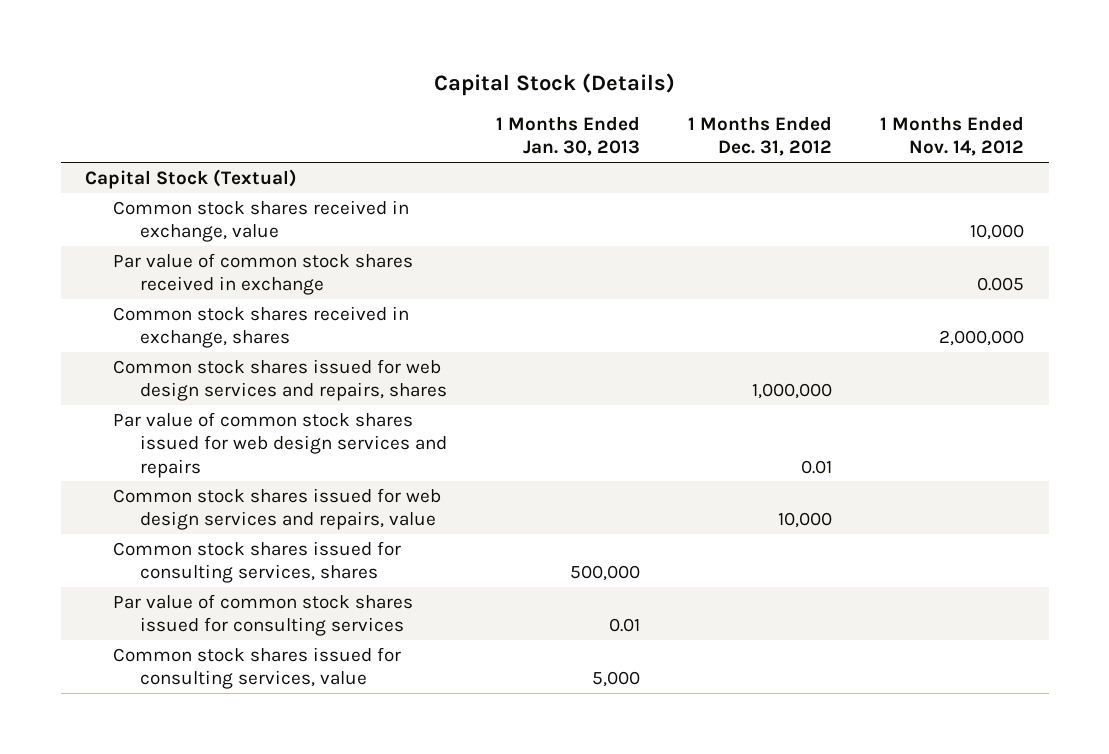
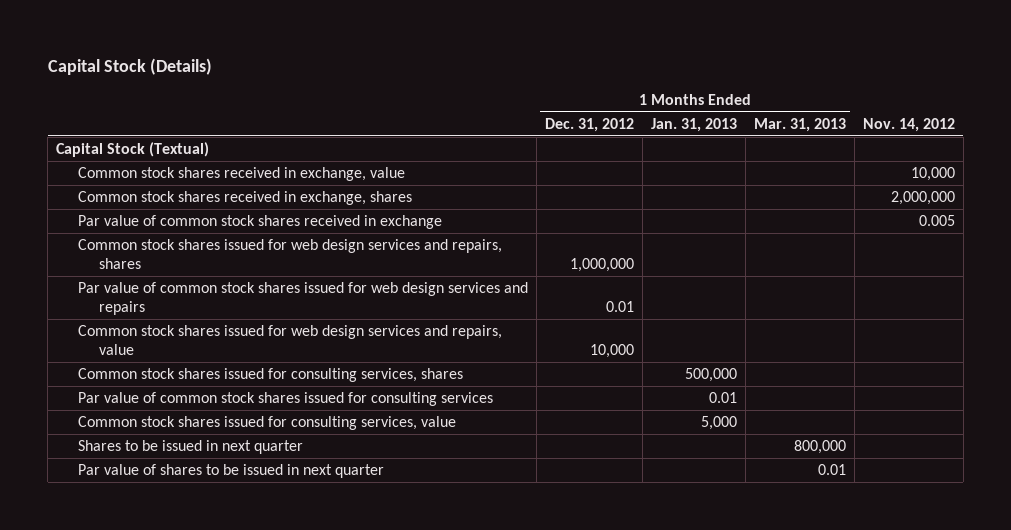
[495,115,640,157] 1 Months Ended Jan. 30, 2013 -> none
[880,115,1025,157] 1 Months Ended Nov. 14, 2012 -> none
none -> [650,117,737,132] Jan. 31, 2013
none -> [753,117,846,132] Mar. 31, 2013
none -> [862,117,955,132] Nov. 14, 2012
[112,252,413,296] Par value of common stock shares received in exchange -> [77,215,442,230] Par value of common stock shares received in exchange
none -> [77,440,303,455] Shares to be issued in next quarter
none -> [77,464,384,479] Par value of shares to be issued in next quarter

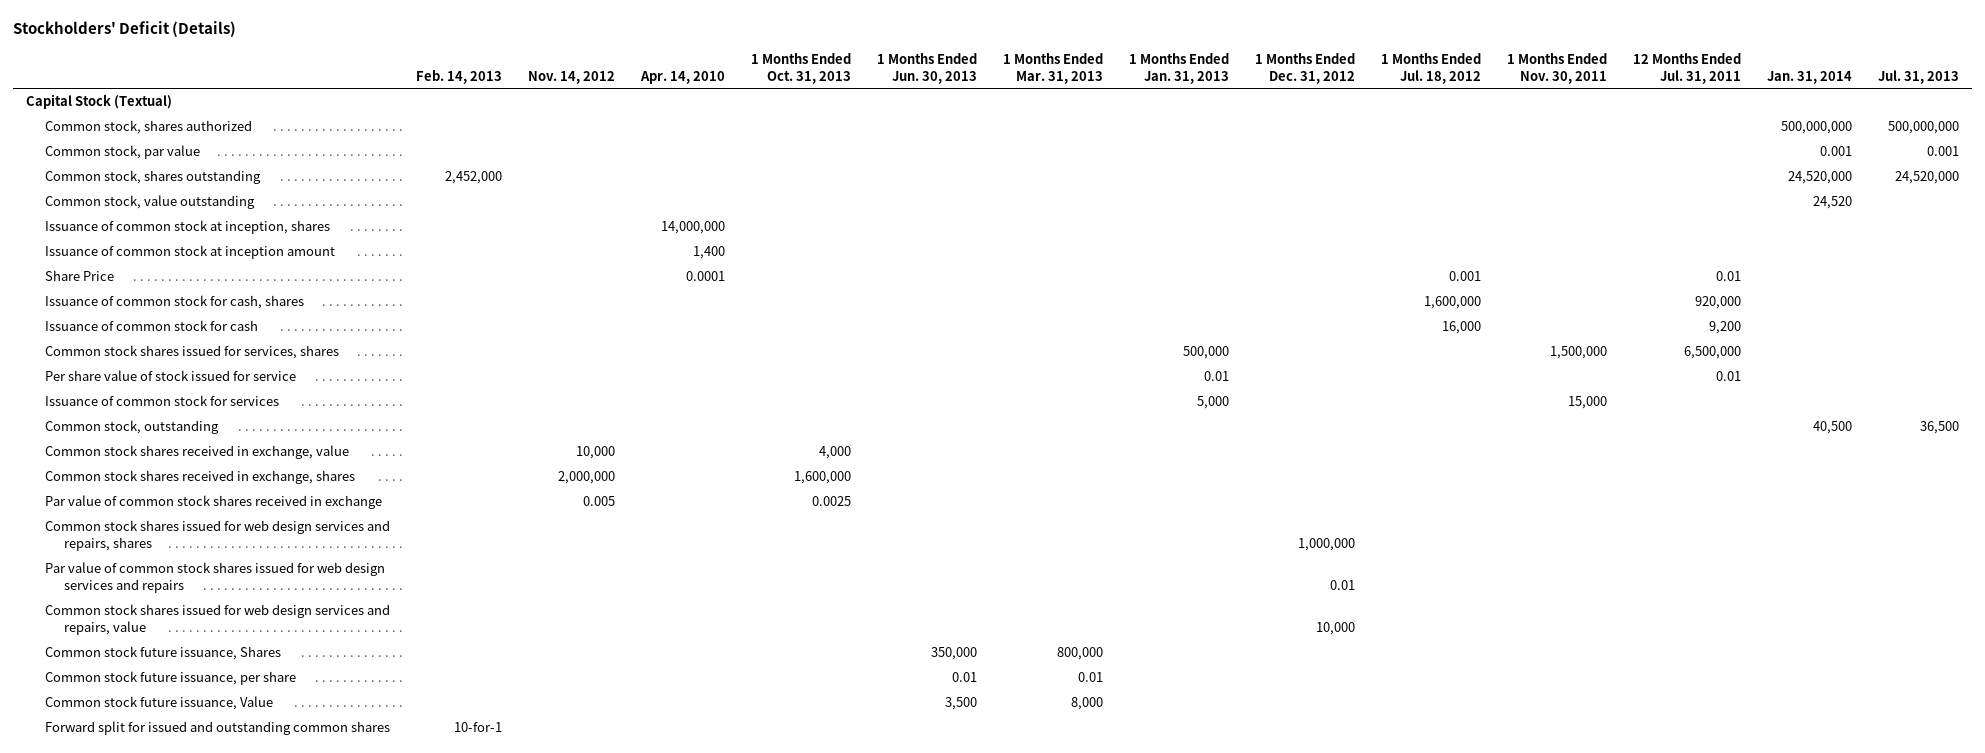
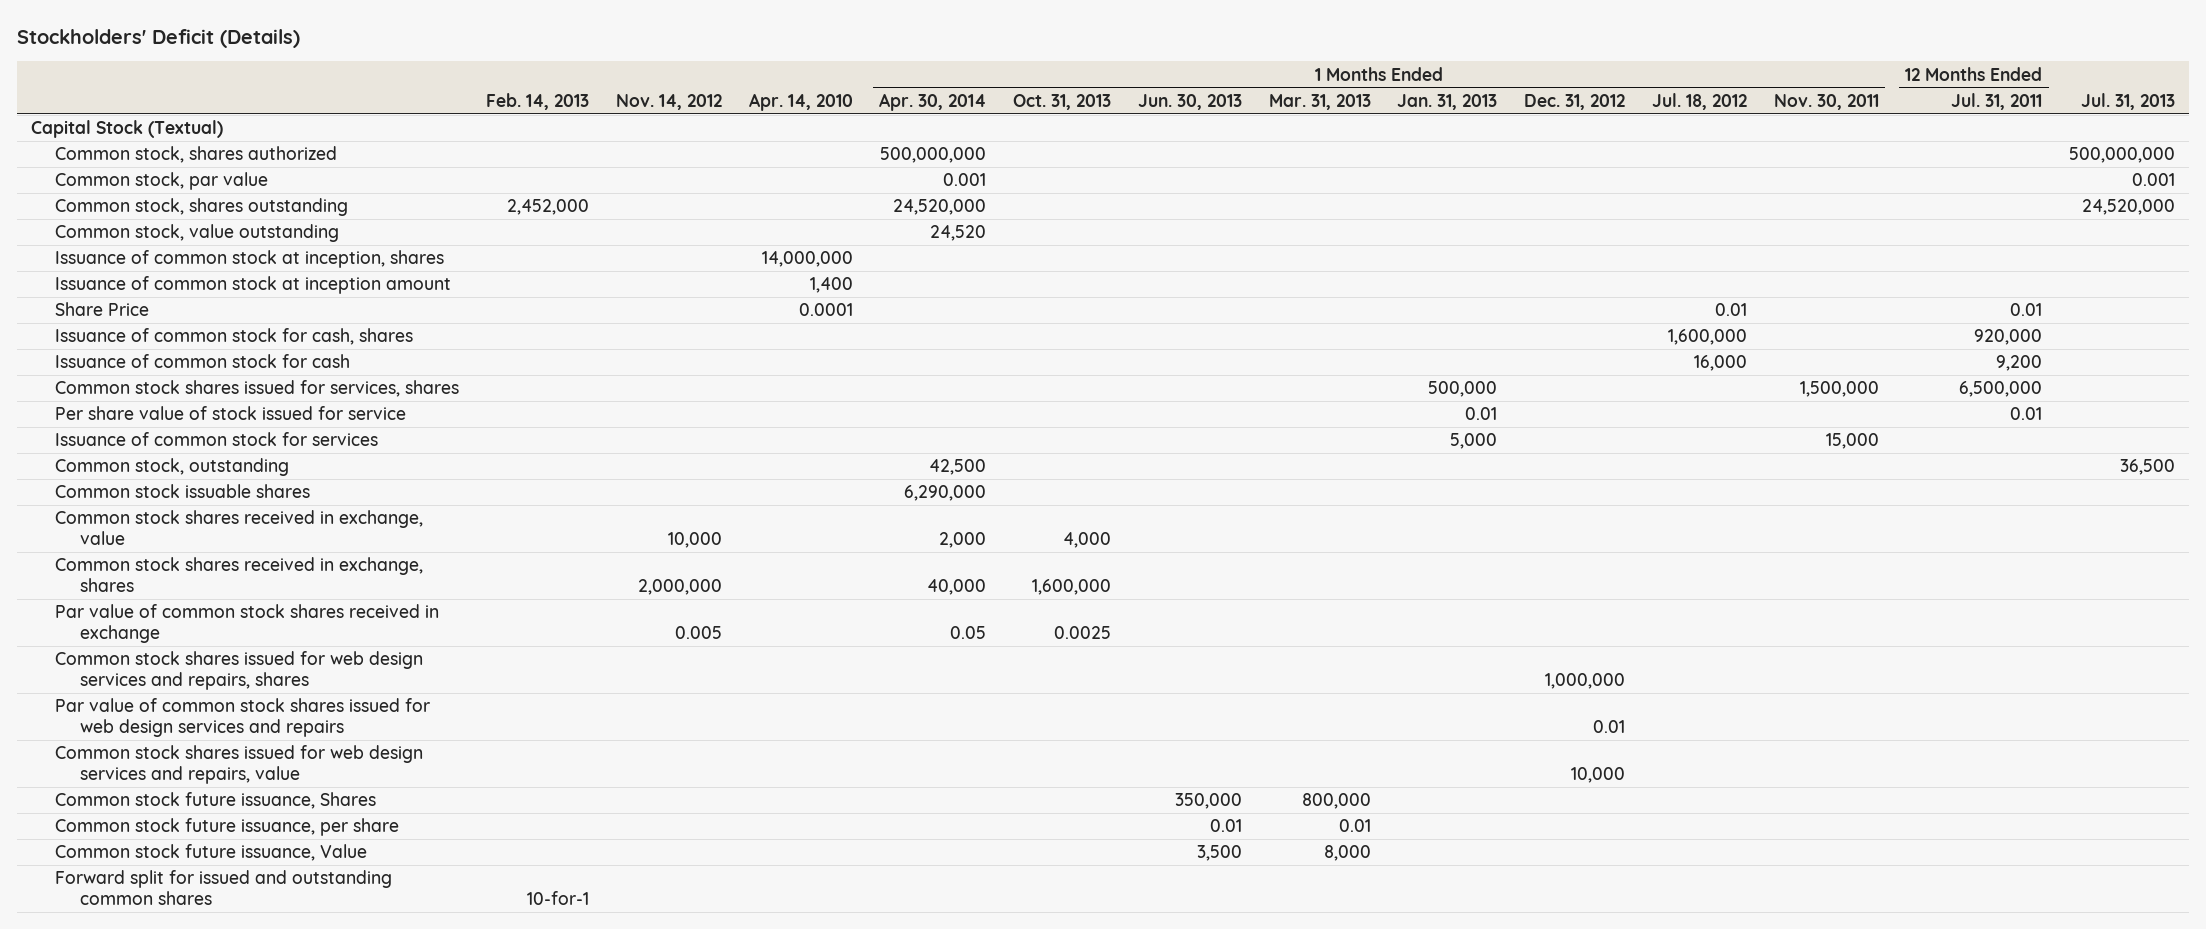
[1767,70,1853,84] Jan. 31, 2014 -> none
none -> [879,92,987,111] Apr. 30, 2014
[1449,271,1482,282] 0.001 -> [1714,303,1747,317] 0.01
none -> [55,484,311,499] Common stock issuable shares

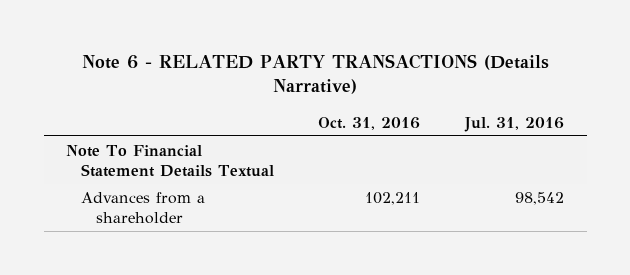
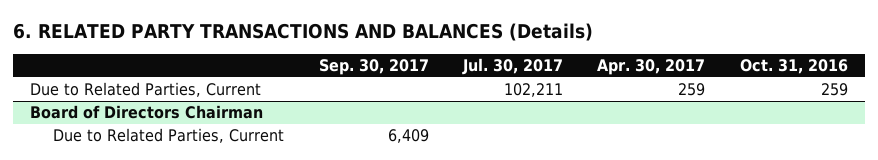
[82,54,550,95] Note 6 - RELATED PARTY TRANSACTIONS (Details Narrative) -> [13,22,594,41] 6. RELATED PARTY TRANSACTIONS AND BALANCES (Details)
[464,116,565,132] Jul. 31, 2016 -> none
none -> [318,59,429,76] Sep. 30, 2017
none -> [461,58,563,76] Jul. 30, 2017
none -> [597,59,706,76] Apr. 30, 2017
[65,145,274,177] Note To Financial Statement Details Textual -> none
[80,192,205,224] Advances from a shareholder -> none
none -> [30,82,262,98] Due to Related Parties, Current
none -> [30,105,264,120] Board of Directors Chairman
none -> [53,128,285,144] Due to Related Parties, Current

